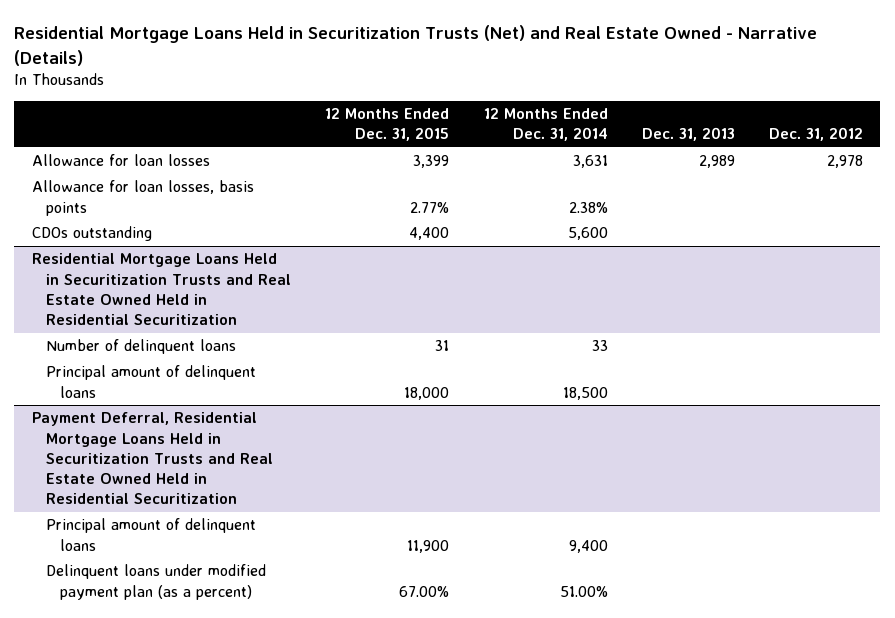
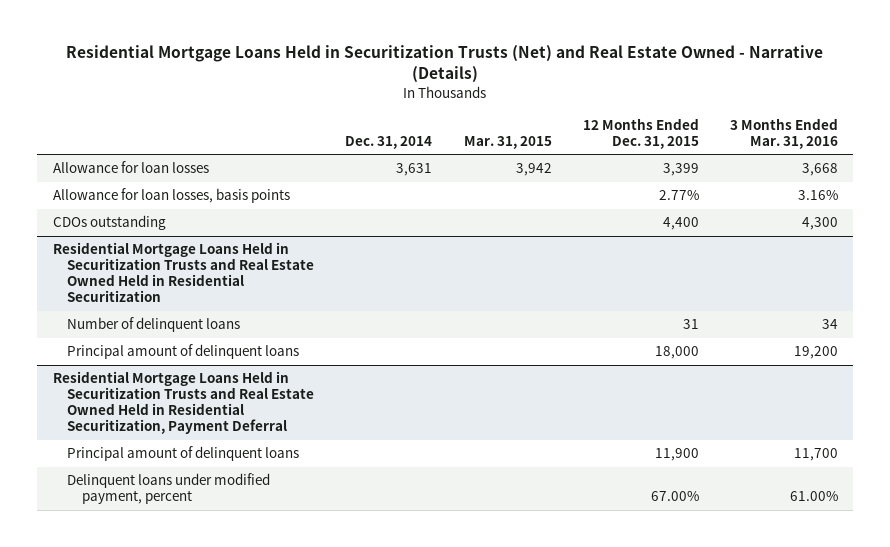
[483,108,608,142] 12 Months Ended Dec. 31, 2014 -> none
[641,127,735,142] Dec. 31, 2013 -> none
[769,127,864,142] Dec. 31, 2012 -> none
none -> [345,135,433,149] Dec. 31, 2014
none -> [463,135,552,149] Mar. 31, 2015
none -> [729,117,838,149] 3 Months Ended Mar. 31, 2016
[31,412,273,505] Payment Deferral, Residential Mortgage Loans Held in Securitization Trusts and Real Estate Owned Held in Residential Securitization -> [52,371,315,435] Residential Mortgage Loans Held in Securitization Trusts and Real Estate Owned Held in Residential Securitization, Payment Deferral
[45,564,266,600] Delinquent loans under modified payment plan (as a percent) -> [67,473,271,505] Delinquent loans under modified payment, percent

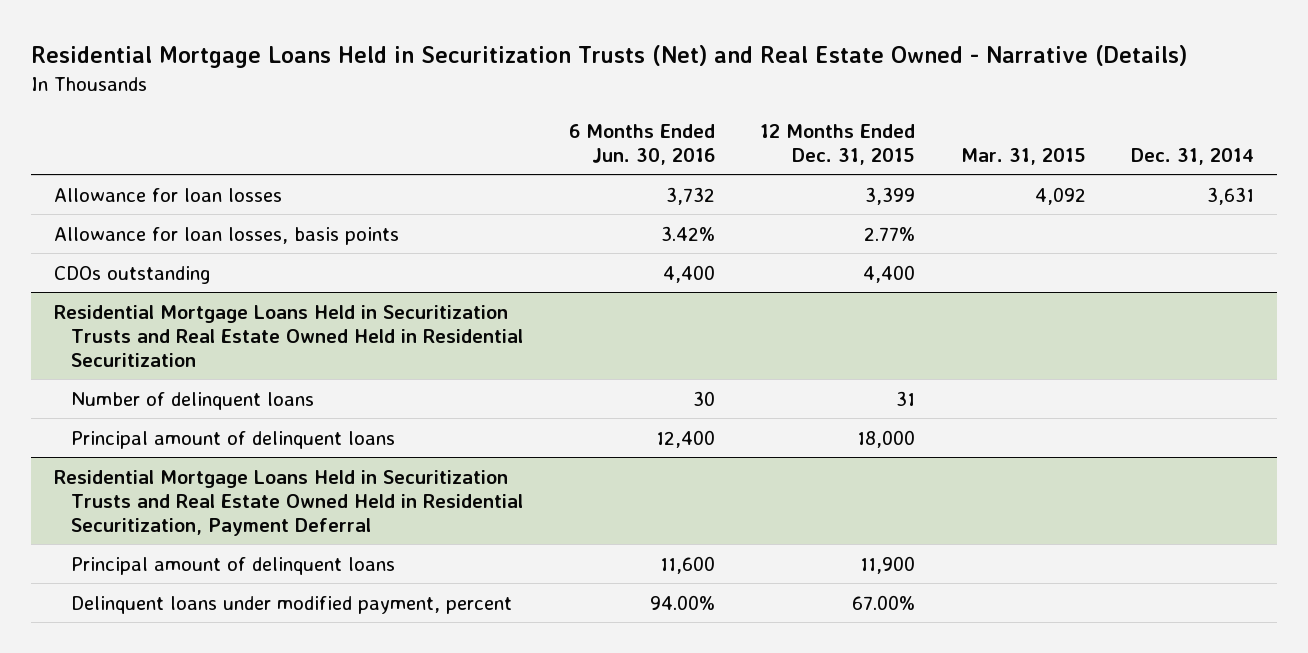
[729,117,838,149] 3 Months Ended Mar. 31, 2016 -> none
none -> [568,123,715,165] 6 Months Ended Jun. 30, 2016
[515,163,552,177] 3,942 -> [1034,186,1086,205] 4,092

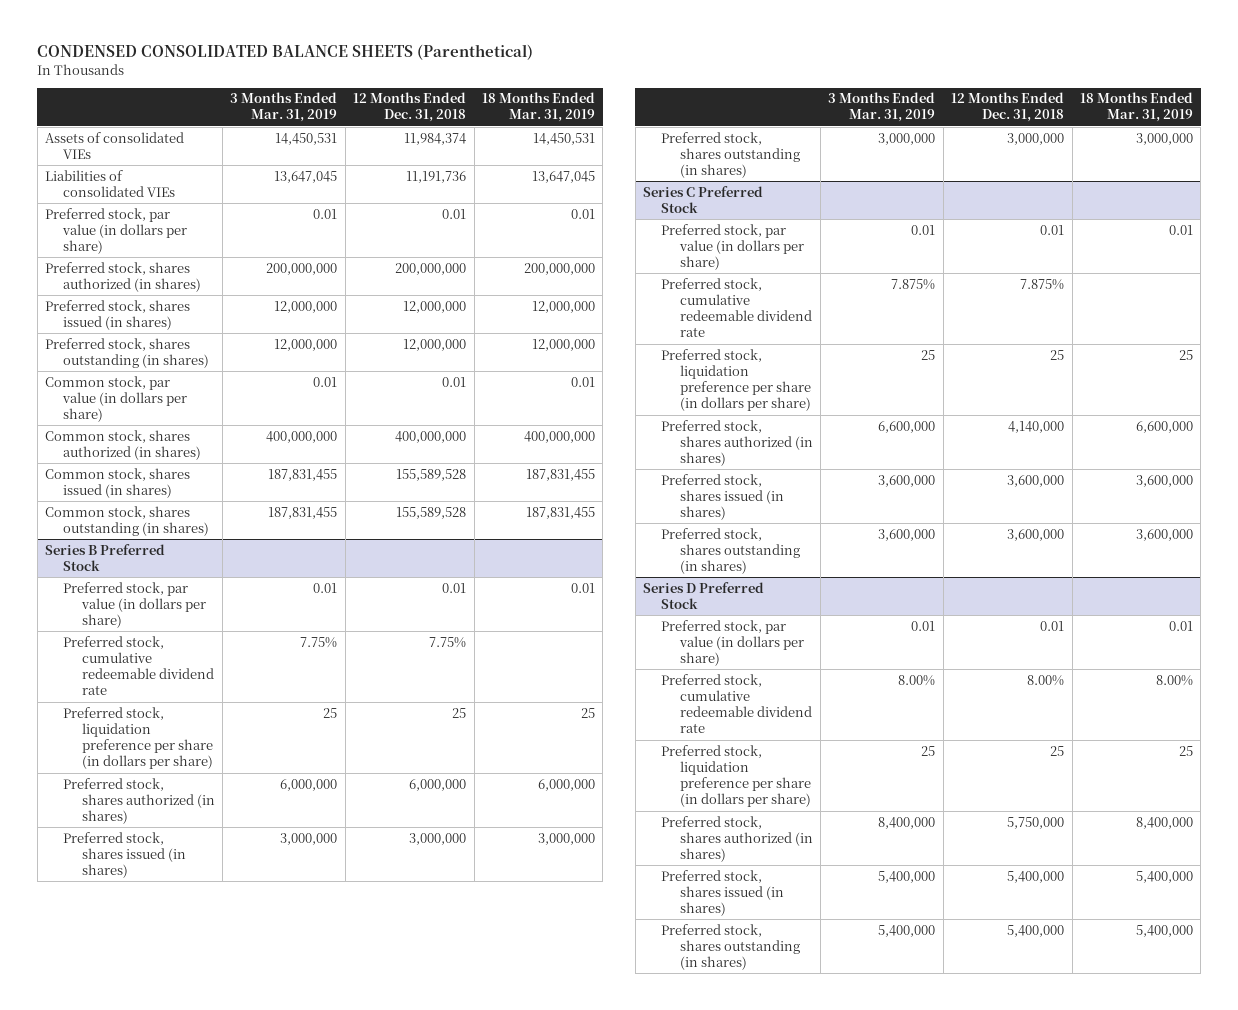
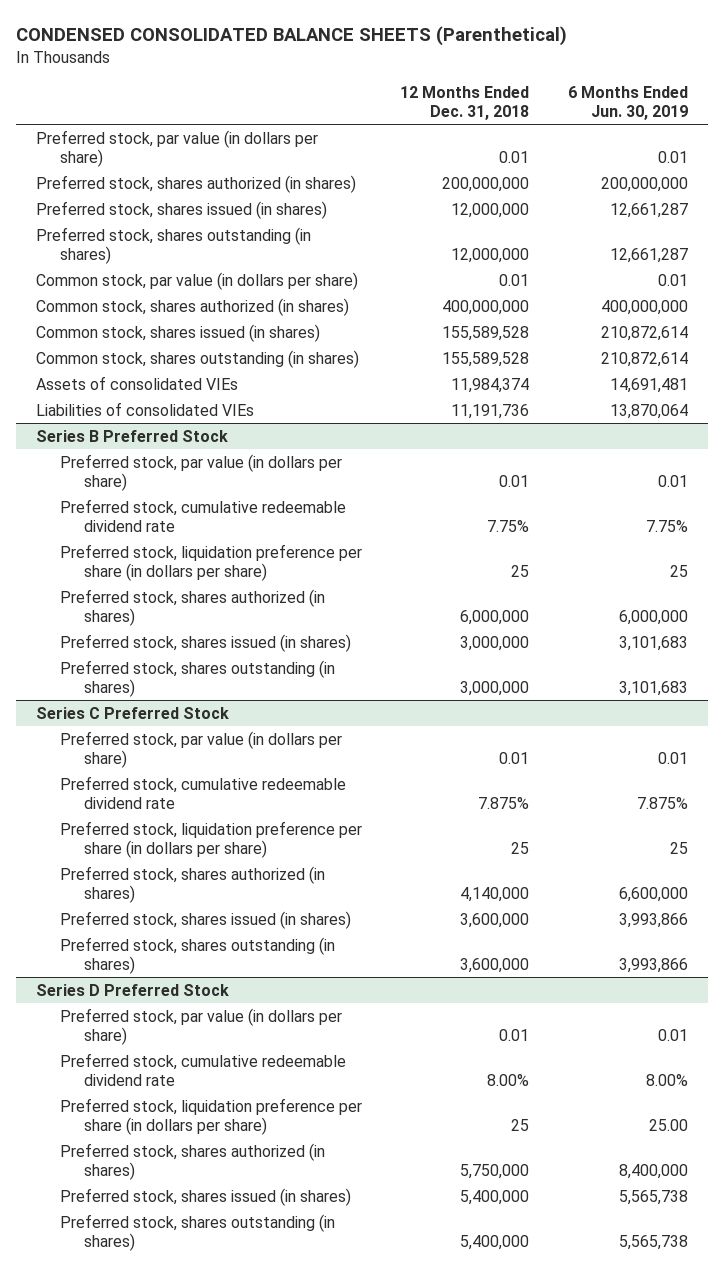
[230,92,338,123] 3 Months Ended Mar. 31, 2019 -> none
[481,92,595,123] 18 Months Ended Mar. 31, 2019 -> none
none -> [568,85,689,121] 6 Months Ended Jun. 30, 2019
[44,131,184,159] Assets of consolidated VIEs -> [35,375,238,390] Assets of consolidated VIEs
[44,169,176,197] Liabilities of consolidated VIEs -> [35,401,254,416] Liabilities of consolidated VIEs

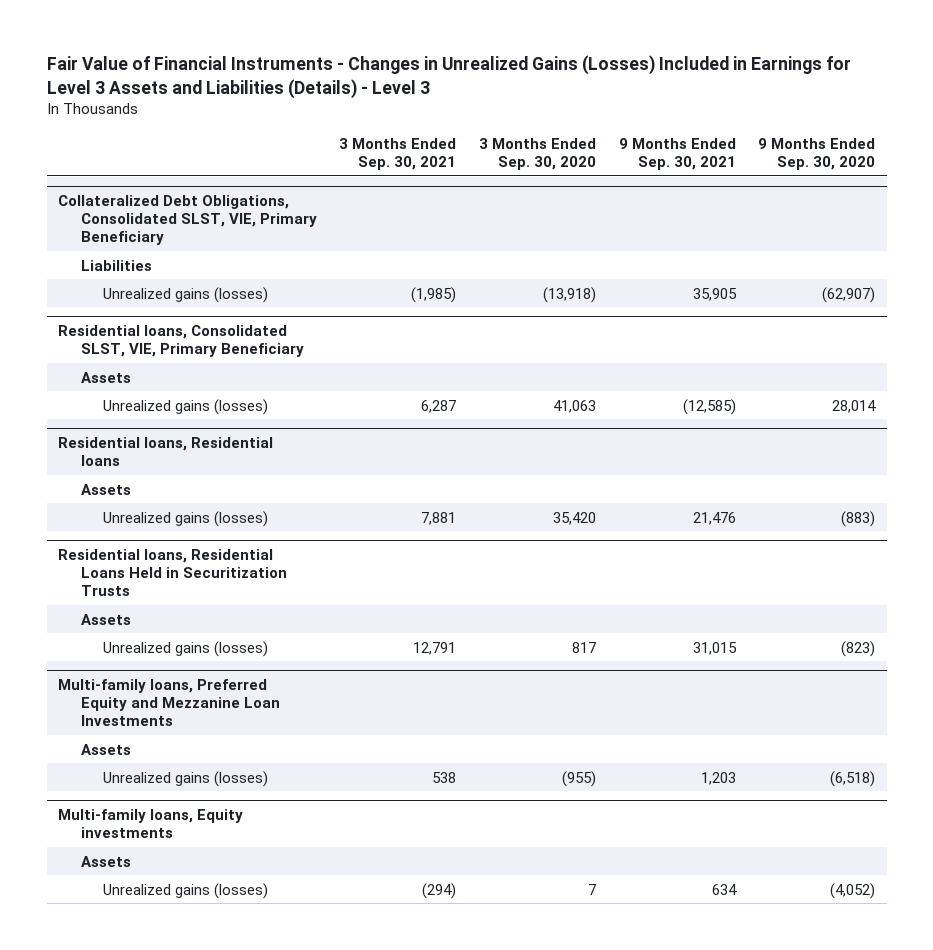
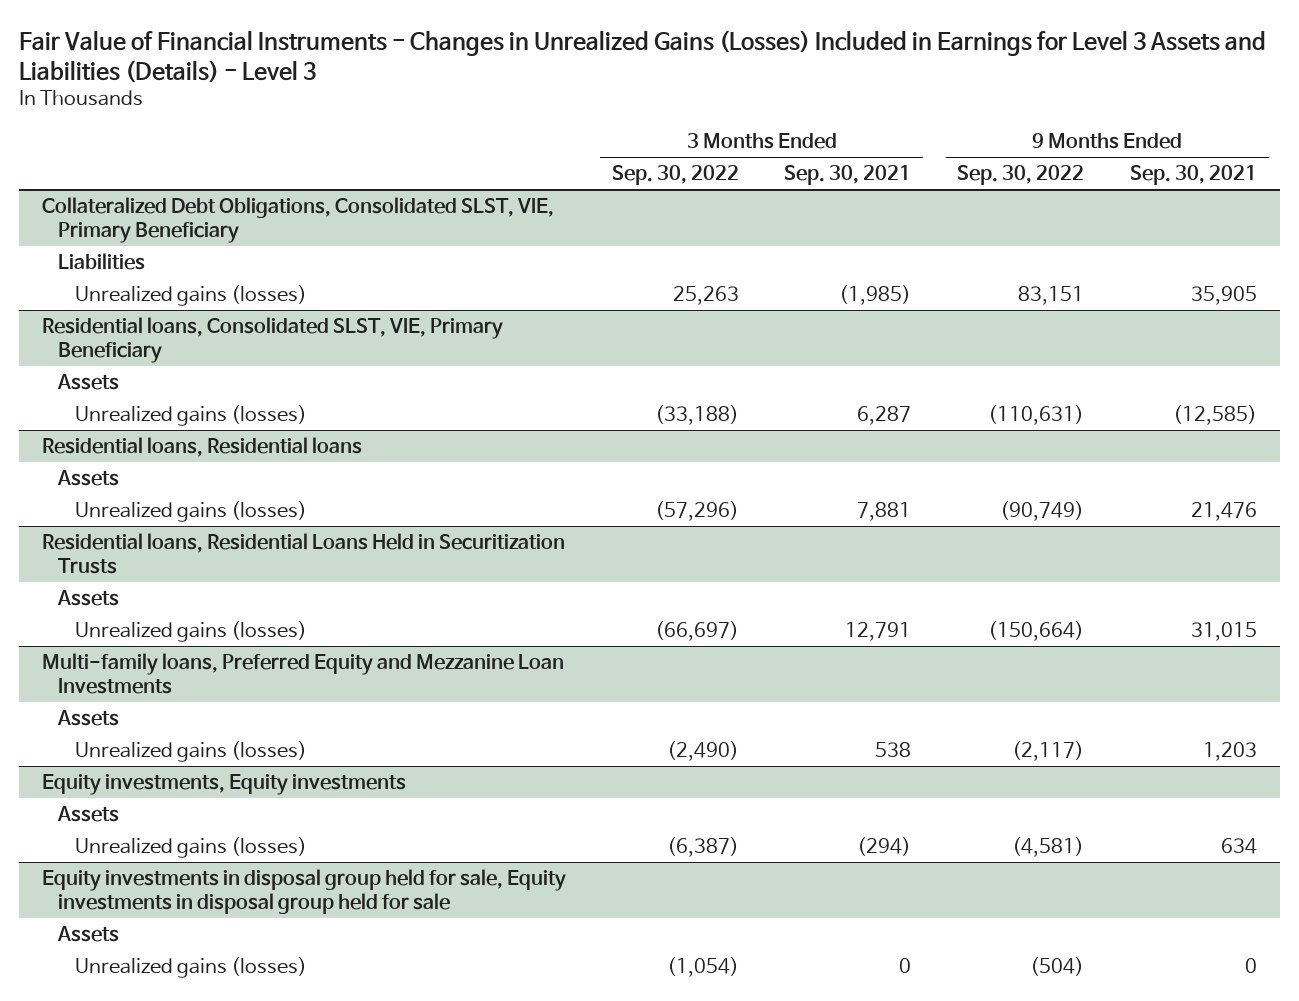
[478,137,596,170] 3 Months Ended Sep. 30, 2020 -> none
[758,137,876,170] 9 Months Ended Sep. 30, 2020 -> none
none -> [611,165,739,186] Sep. 30, 2022
none -> [957,165,1085,186] Sep. 30, 2022
[58,808,244,838] Multi-family loans, Equity investments -> none
none -> [41,774,406,796] Equity investments, Equity investments
none -> [41,869,566,914] Equity investments in disposal group held for sale, Equity investments in disposal group held for sale
none -> [57,926,120,943] Assets
none -> [75,957,308,979] Unrealized gains (losses)

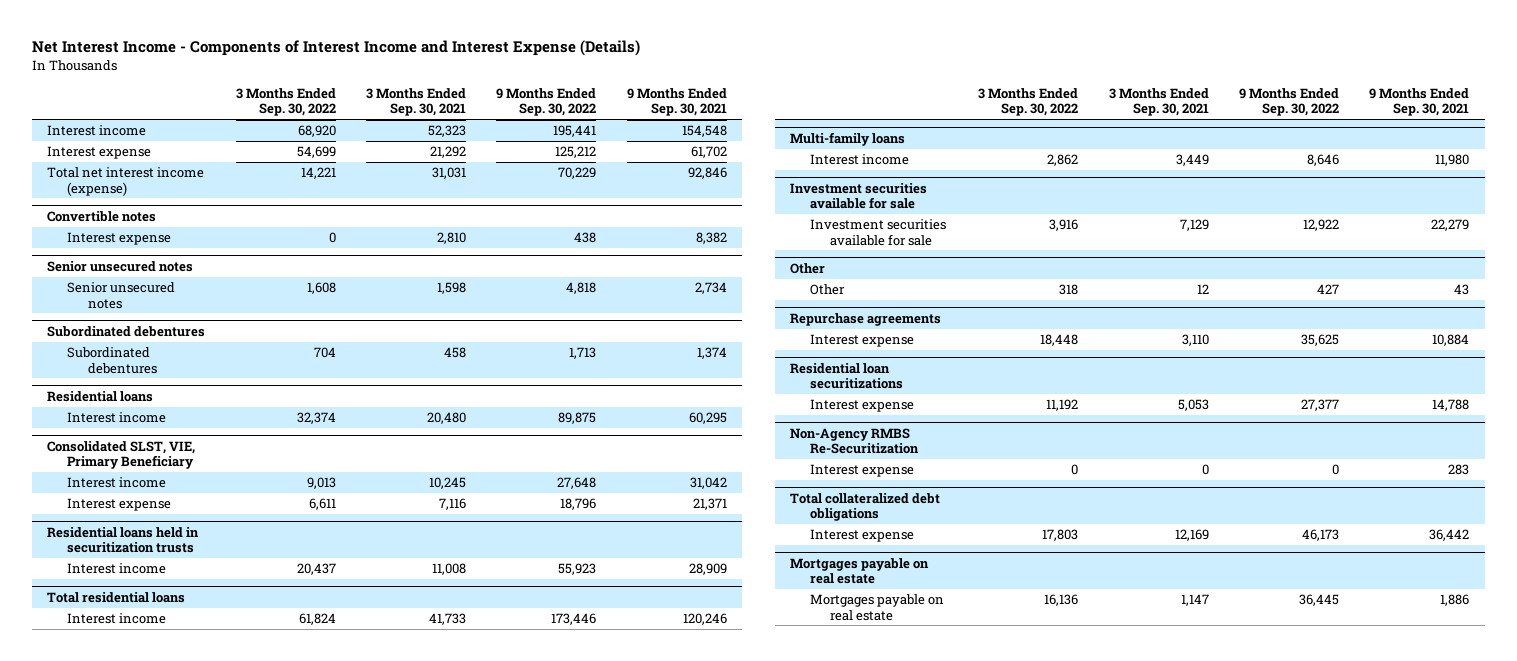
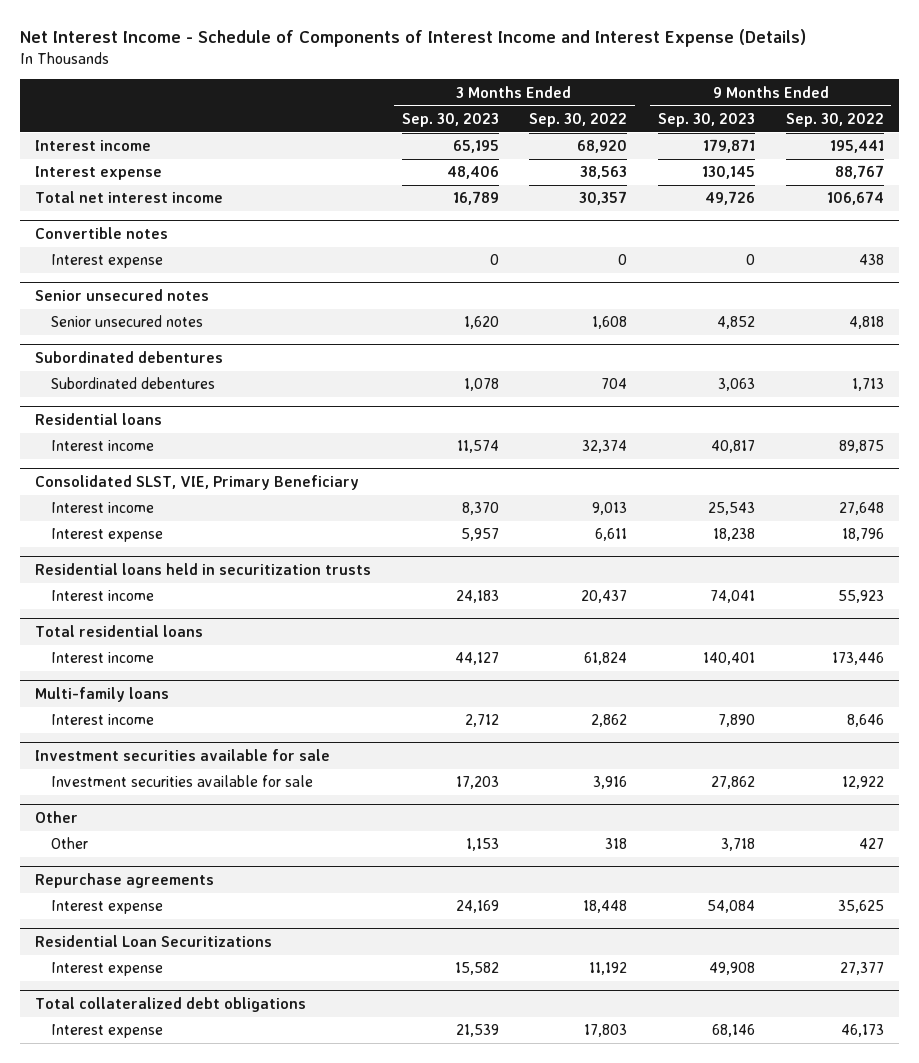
[31,40,640,57] Net Interest Income - Components of Interest Income and Interest Expense (Details) -> [19,29,806,48] Net Interest Income - Schedule of Components of Interest Income and Interest Expense (Details)
[365,88,466,117] 3 Months Ended Sep. 30, 2021 -> none
[626,88,727,117] 9 Months Ended Sep. 30, 2021 -> none
none -> [401,112,499,127] Sep. 30, 2023
none -> [658,112,756,127] Sep. 30, 2023
[296,146,336,159] 54,699 -> [580,166,628,180] 38,563
[555,146,597,159] 125,212 -> [834,165,884,180] 88,767
[47,167,205,196] Total net interest income (expense) -> [34,191,223,204] Total net interest income
[300,167,336,180] 14,221 -> [579,191,628,206] 30,357
[558,167,597,180] 70,229 -> [826,191,884,206] 106,674
[789,362,903,390] Residential loan securitizations -> [34,935,272,948] Residential Loan Securitizations
[789,427,919,455] Non-Agency RMBS Re-Securitization -> none
[809,464,914,478] Interest expense -> none
[789,557,929,585] Mortgages payable on real estate -> none
[809,594,944,621] Mortgages payable on real estate -> none

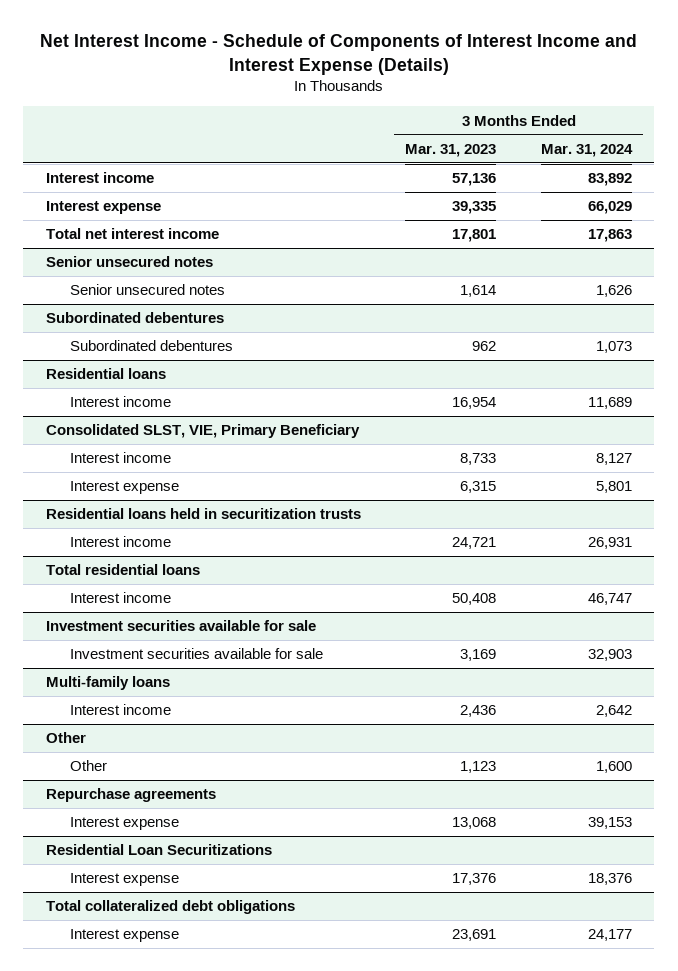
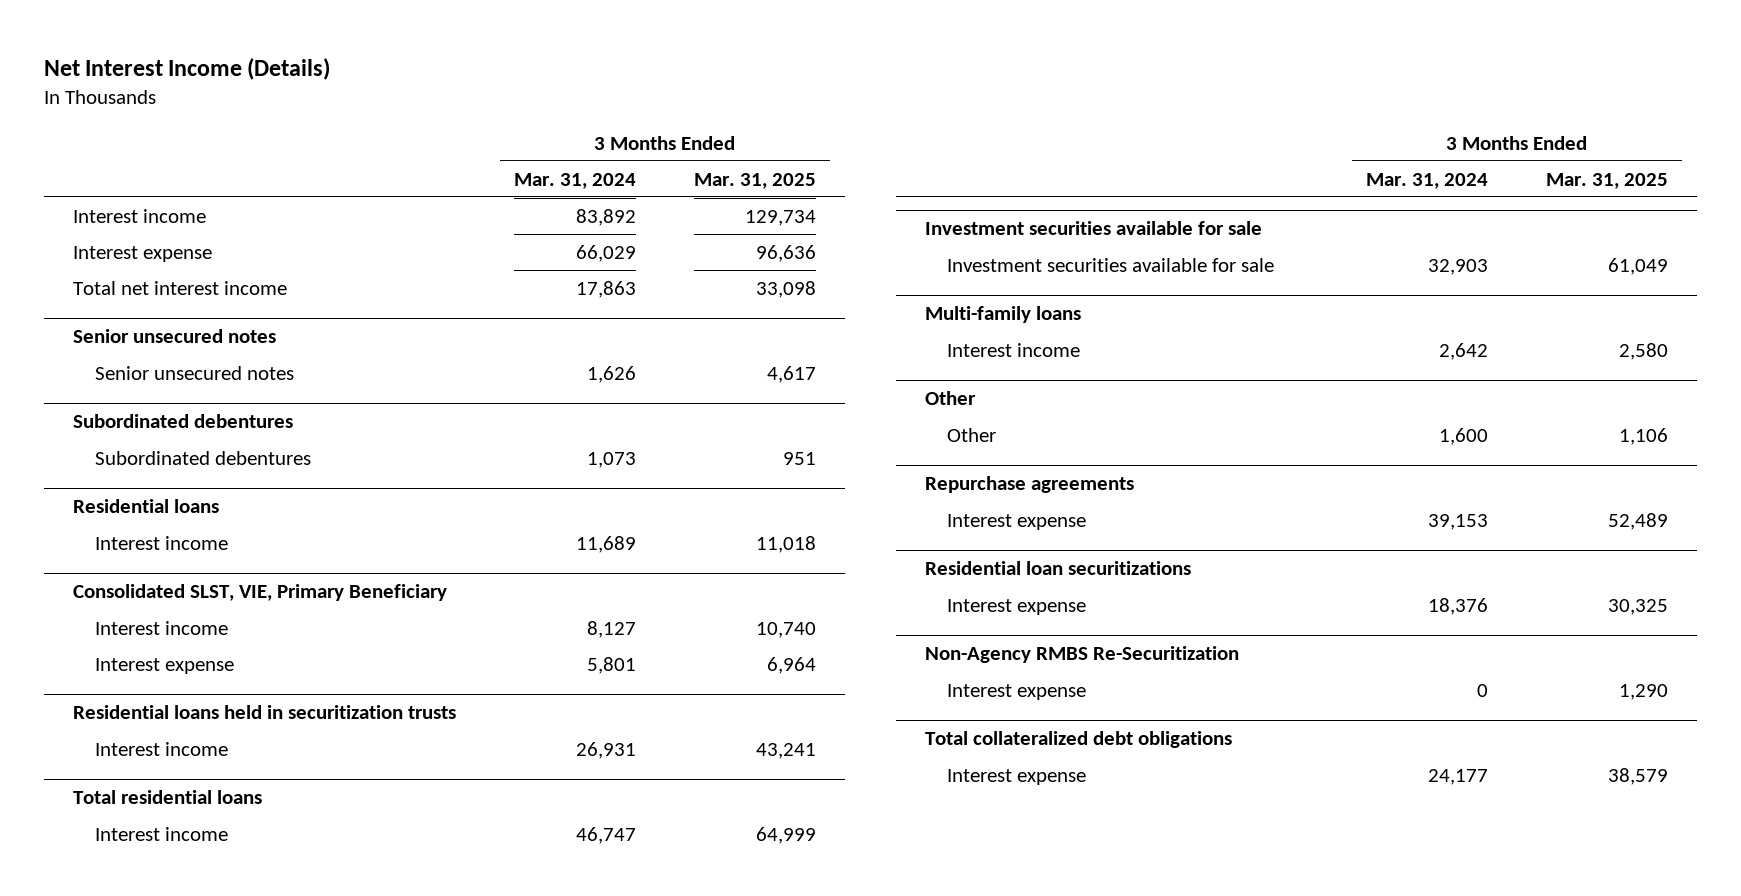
[39,33,637,75] Net Interest Income - Schedule of Components of Interest Income and Interest Expense (Details) -> [44,58,331,81] Net Interest Income (Details)
[405,143,497,157] Mar. 31, 2023 -> none
none -> [693,172,816,189] Mar. 31, 2025
[45,844,272,856] Residential Loan Securitizations -> [925,561,1192,576] Residential loan securitizations
none -> [925,646,1240,664] Non-Agency RMBS Re-Securitization
none -> [947,683,1087,700] Interest expense

